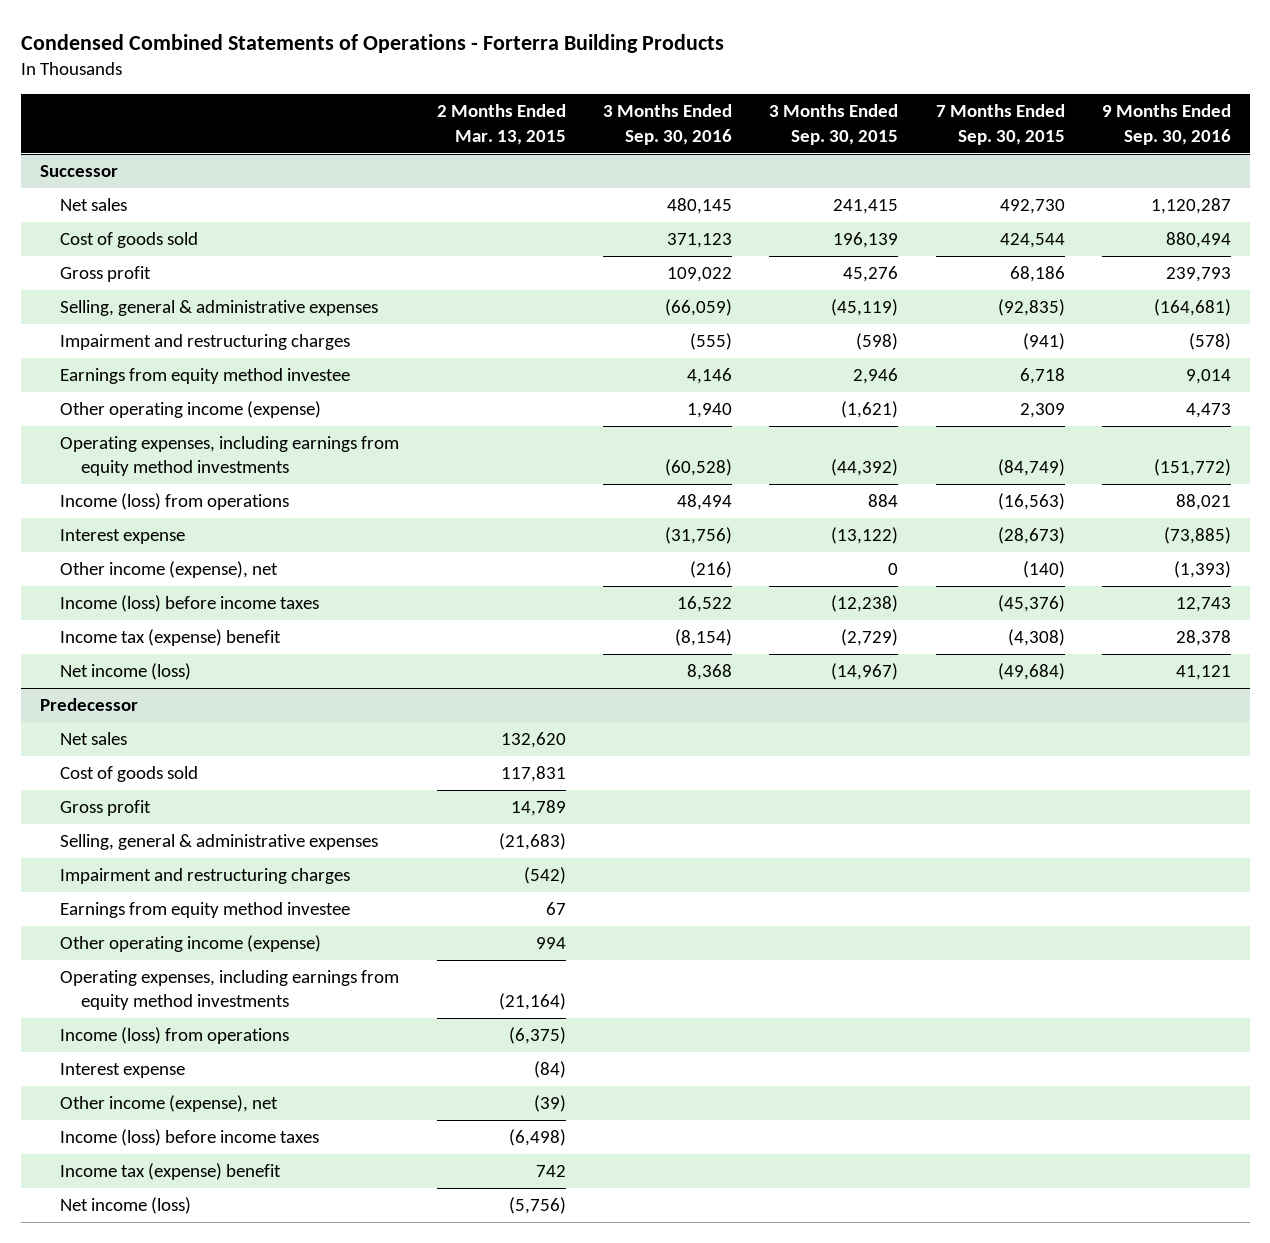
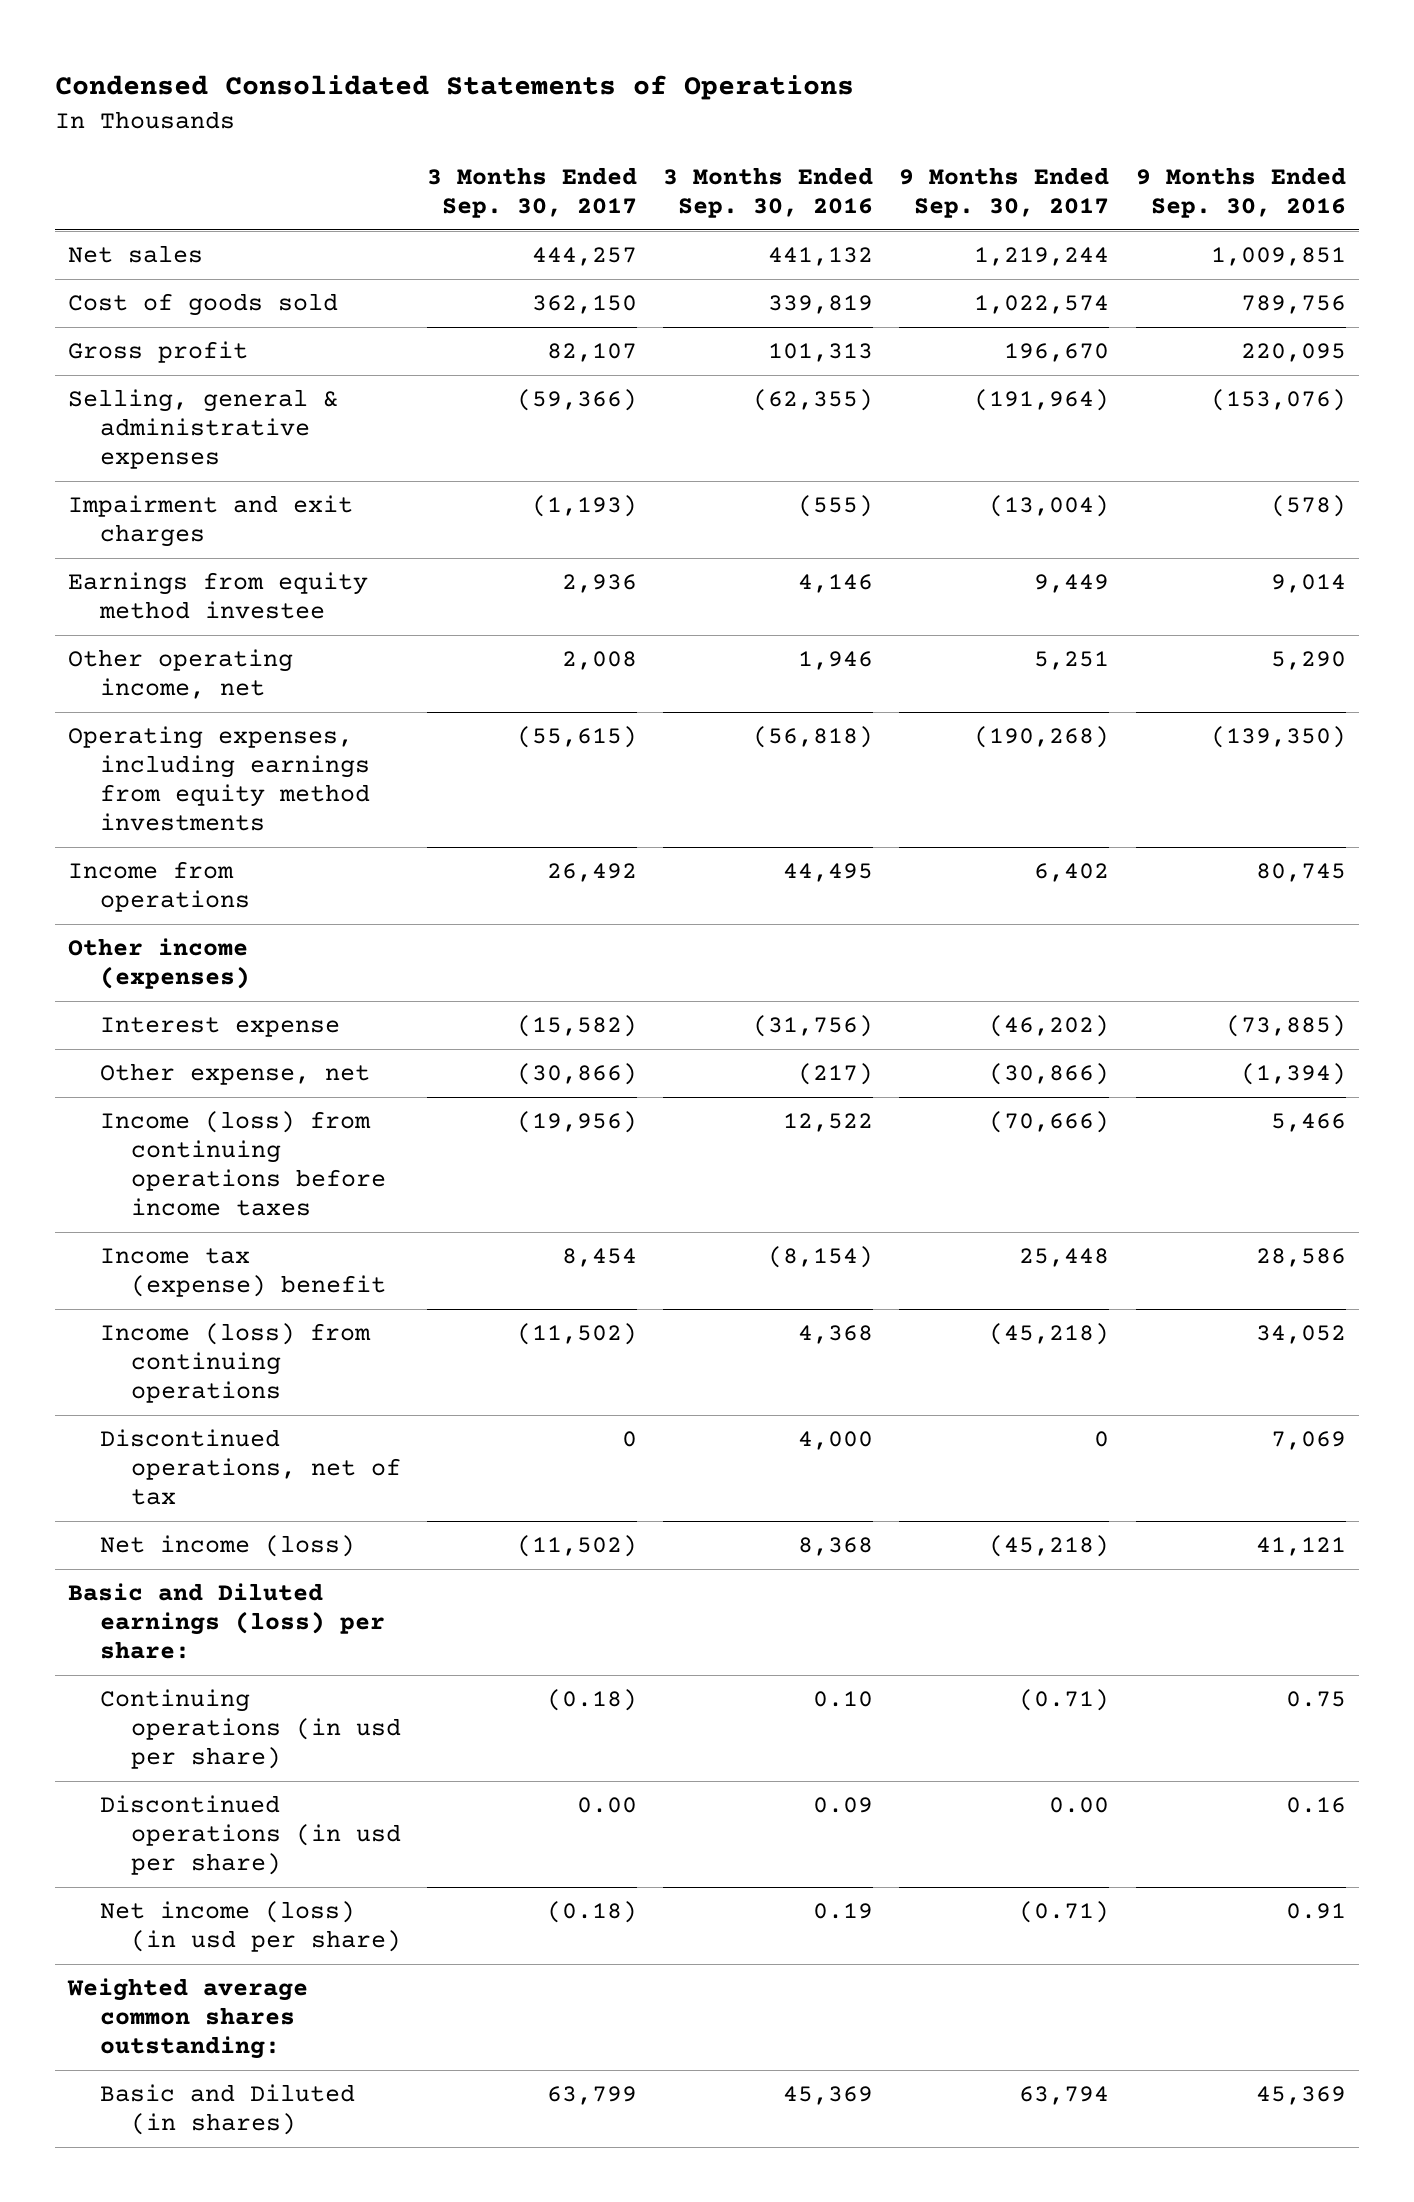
[20,34,724,54] Condensed Combined Statements of Operations - Forterra Building Products -> [55,75,855,101] Condensed Consolidated Statements of Operations
[436,104,566,145] 2 Months Ended Mar. 13, 2015 -> none
[769,104,899,145] 3 Months Ended Sep. 30, 2015 -> none
[935,104,1065,145] 7 Months Ended Sep. 30, 2015 -> none
none -> [427,166,638,218] 3 Months Ended Sep. 30, 2017
none -> [899,166,1110,218] 9 Months Ended Sep. 30, 2017
[39,165,118,178] Successor -> none
[666,198,732,215] 480,145 -> [768,247,874,267] 441,132
[1150,198,1231,215] 1,120,287 -> [1210,247,1346,267] 1,009,851
[666,233,732,249] 371,123 -> [768,295,874,315] 339,819
[1165,232,1231,249] 880,494 -> [1240,295,1346,315] 789,756
[666,267,732,283] 109,022 -> [768,343,874,363] 101,313
[1165,267,1231,283] 239,793 -> [1240,343,1346,363] 220,095
[664,299,732,317] (66,059) -> [753,389,874,412] (62,355)
[1153,299,1231,317] (164,681) -> [1210,389,1346,412] (153,076)
[60,334,351,351] Impairment and restructuring charges -> [68,495,354,548] Impairment and exit charges
[60,401,322,419] Other operating income (expense) -> [68,649,294,700] Other operating income, net
[686,403,732,419] 1,940 -> [798,651,874,671] 1,946
[1185,403,1231,419] 4,473 -> [1270,651,1346,671] 5,290
[664,459,732,477] (60,528) -> [753,726,874,749] (56,818)
[1153,459,1231,477] (151,772) -> [1210,726,1346,749] (139,350)
[60,493,290,511] Income (loss) from operations -> [68,861,250,913] Income from operations
[676,494,732,511] 48,494 -> [783,863,874,883] 44,495
[1175,494,1231,511] 88,021 -> [1255,863,1346,883] 80,745
none -> [68,938,250,990] Other income (expenses)
[60,561,279,579] Other income (expense), net -> [99,1063,370,1086] Other expense, net
[689,561,732,579] (216) -> [798,1063,874,1086] (217)
[1173,561,1231,579] (1,393) -> [1240,1063,1346,1086] (1,394)
[60,595,320,613] Income (loss) before income taxes -> [99,1111,387,1217] Income (loss) from continuing operations before income taxes
[676,596,732,613] 16,522 -> [783,1113,874,1133] 12,522
[1175,597,1231,613] 12,743 -> [1270,1113,1346,1133] 5,466
[1175,630,1231,647] 28,378 -> [1255,1248,1346,1268] 28,586
none -> [99,1323,371,1404] Income (loss) from continuing operations
none -> [99,1429,402,1506] Discontinued operations, net of tax
[39,698,138,712] Predecessor -> none
[60,732,128,746] Net sales -> none
[60,766,199,783] Cost of goods sold -> none
[60,800,152,817] Gross profit -> none
[60,834,379,851] Selling, general & administrative expenses -> none
[60,868,351,885] Impairment and restructuring charges -> none
[60,902,351,919] Earnings from equity method investee -> none
[60,935,322,953] Other operating income (expense) -> none
[60,970,400,1011] Operating expenses, including earnings from equity method investments -> none
[60,1027,290,1045] Income (loss) from operations -> none
[60,1063,186,1079] Interest expense -> none
[60,1095,279,1113] Other income (expense), net -> none
[60,1129,320,1147] Income (loss) before income taxes -> none
[60,1163,282,1181] Income tax (expense) benefit -> none
[60,1197,192,1215] Net income (loss) -> none
none -> [68,1583,385,1660] Basic and Diluted earnings (loss) per share:
none -> [99,1689,402,1770] Continuing operations (in usd per share)
none -> [99,1795,402,1876] Discontinued operations (in usd per share)
none -> [99,1901,402,1953] Net income (loss) (in usd per share)
none -> [67,1978,309,2060] Weighted average common shares outstanding:
none -> [99,2084,355,2136] Basic and Diluted (in shares)

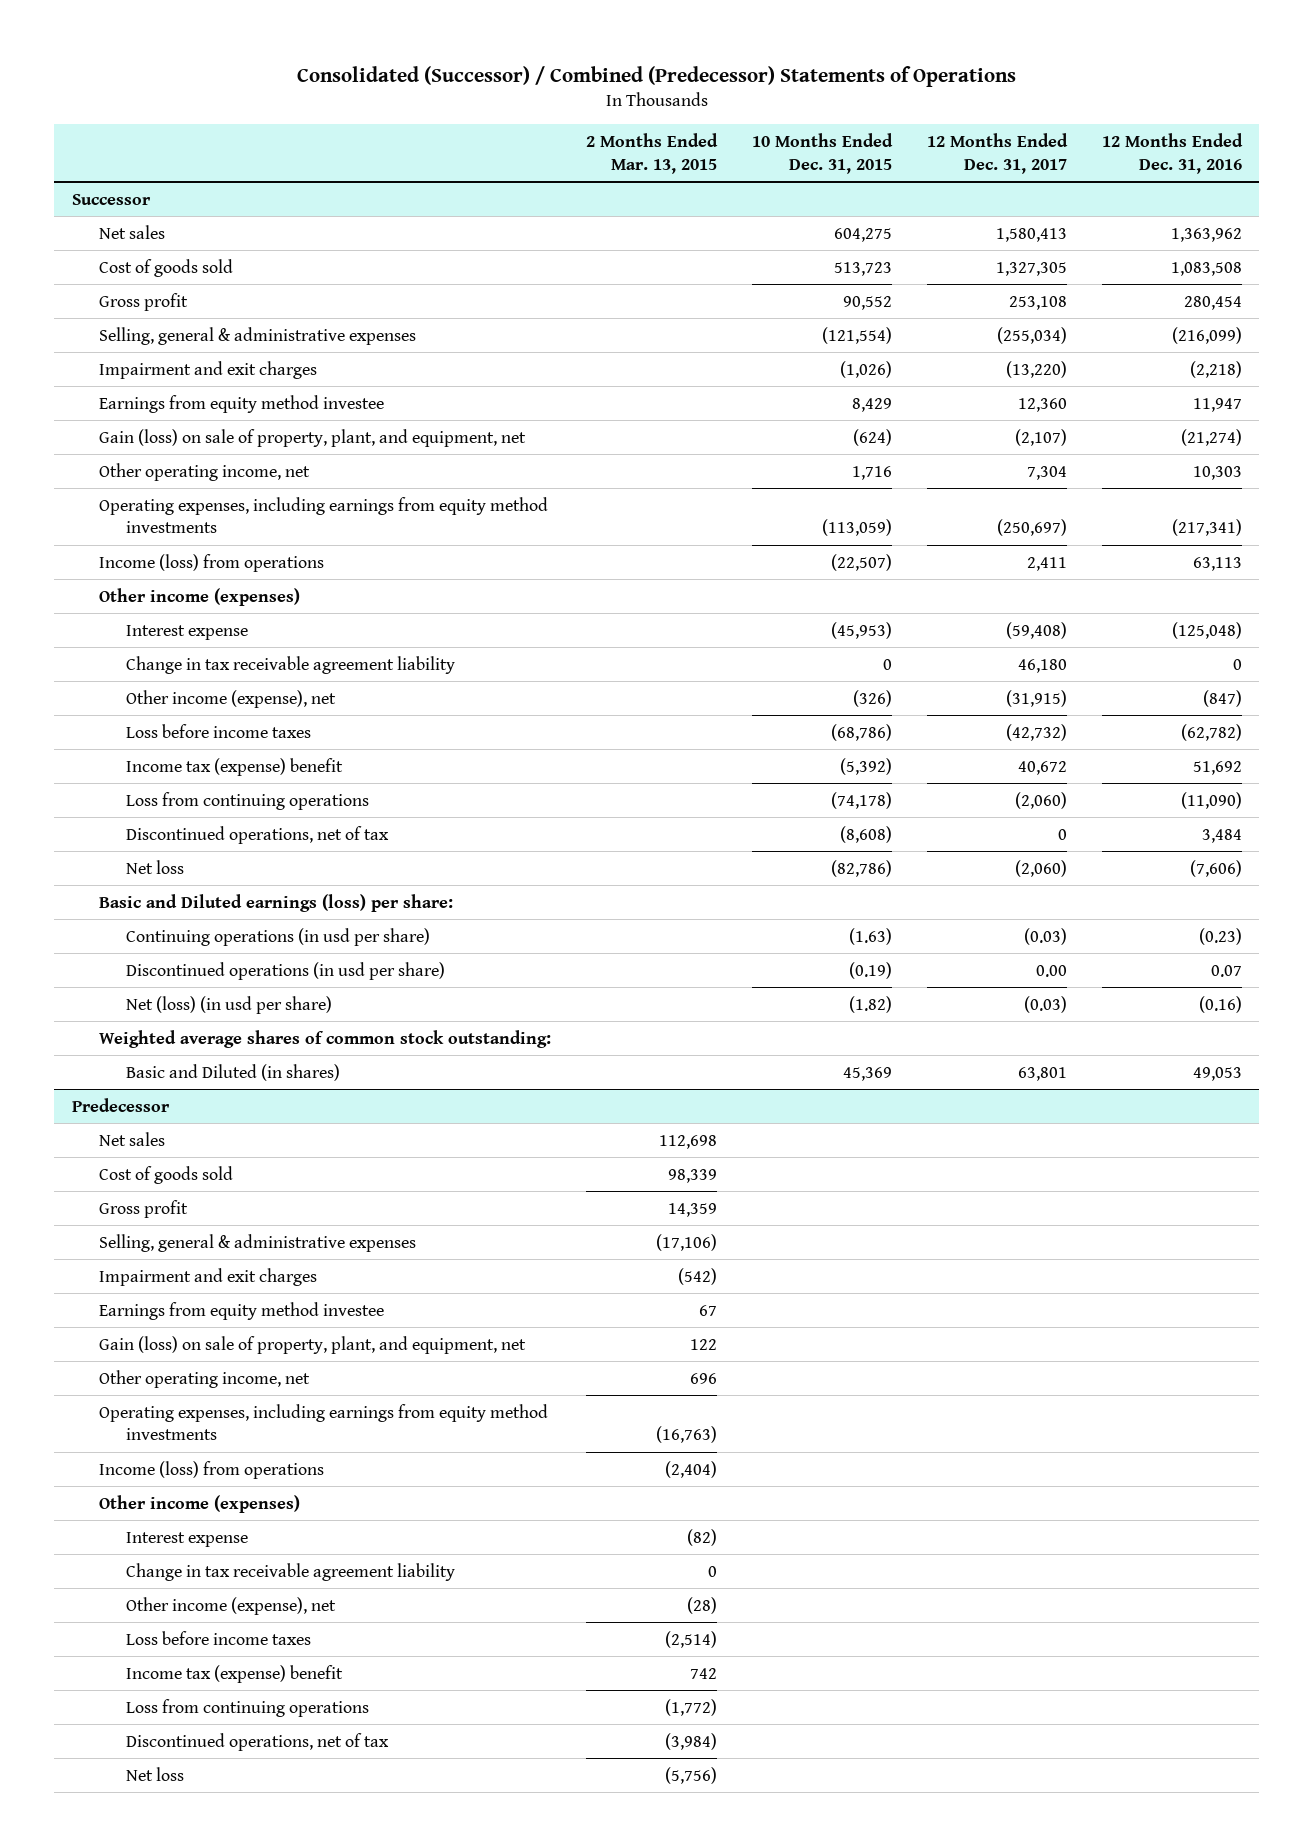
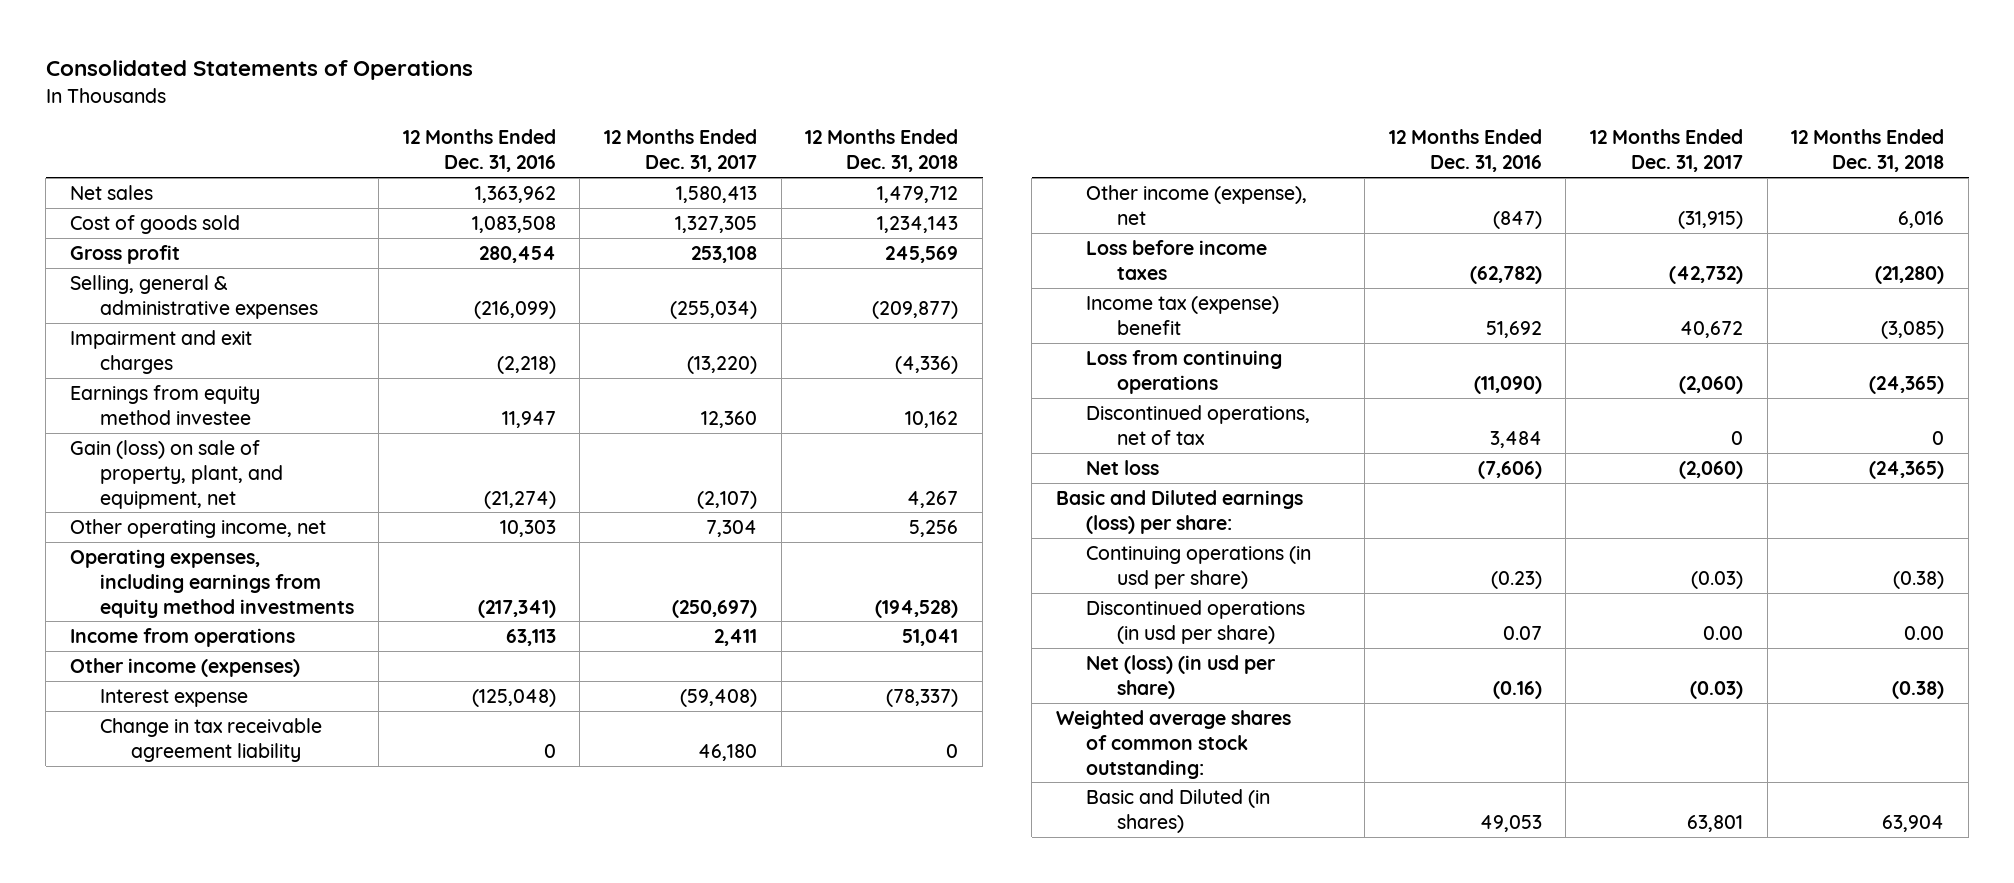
[296,66,1016,88] Consolidated (Successor) / Combined (Predecessor) Statements of Operations -> [45,60,473,81] Consolidated Statements of Operations
[585,133,718,174] 2 Months Ended Mar. 13, 2015 -> none
[751,133,893,174] 10 Months Ended Dec. 31, 2015 -> none
none -> [805,129,959,173] 12 Months Ended Dec. 31, 2018
[71,193,151,205] Successor -> none
[98,553,324,572] Income (loss) from operations -> [69,627,295,647] Income from operations
[71,1097,170,1112] Predecessor -> none
[98,1131,165,1146] Net sales -> none
[98,1165,233,1184] Cost of goods sold -> none
[98,1199,188,1218] Gross profit -> none
[98,1233,416,1252] Selling, general & administrative expenses -> none
[98,1267,317,1286] Impairment and exit charges -> none
[98,1301,384,1320] Earnings from equity method investee -> none
[98,1335,526,1354] Gain (loss) on sale of property, plant, and equipment, net -> none
[98,1369,310,1388] Other operating income, net -> none
[98,1403,548,1441] Operating expenses, including earnings from equity method investments -> none
[98,1460,324,1479] Income (loss) from operations -> none
[98,1494,300,1513] Other income (expenses) -> none
[126,1531,249,1547] Interest expense -> none
[126,1562,456,1581] Change in tax receivable agreement liability -> none
[126,1596,337,1615] Other income (expense), net -> none
[126,1630,312,1645] Loss before income taxes -> none
[126,1664,344,1683] Income tax (expense) benefit -> none
[126,1698,370,1717] Loss from continuing operations -> none
[126,1732,390,1751] Discontinued operations, net of tax -> none
[126,1766,185,1781] Net loss -> none

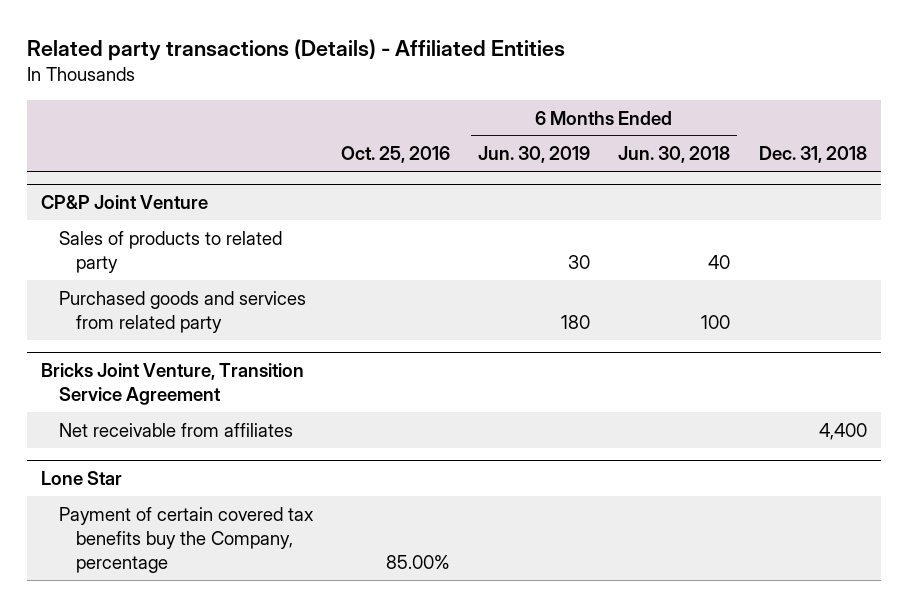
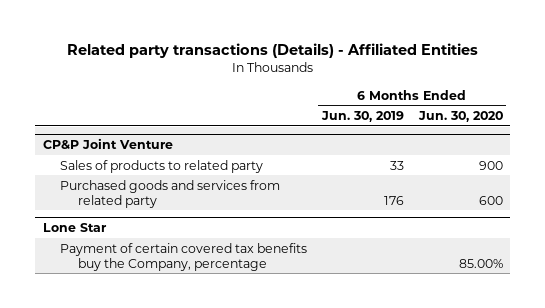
[340,146,450,164] Oct. 25, 2016 -> none
[618,146,731,164] Jun. 30, 2018 -> none
[758,146,867,164] Dec. 31, 2018 -> none
none -> [417,110,503,122] Jun. 30, 2020
[41,362,305,405] Bricks Joint Venture, Transition Service Agreement -> none
[58,422,293,437] Net receivable from affiliates -> none
[568,254,591,269] 30 -> [389,160,404,170] 33
[561,314,591,329] 180 -> [383,195,404,205] 176

